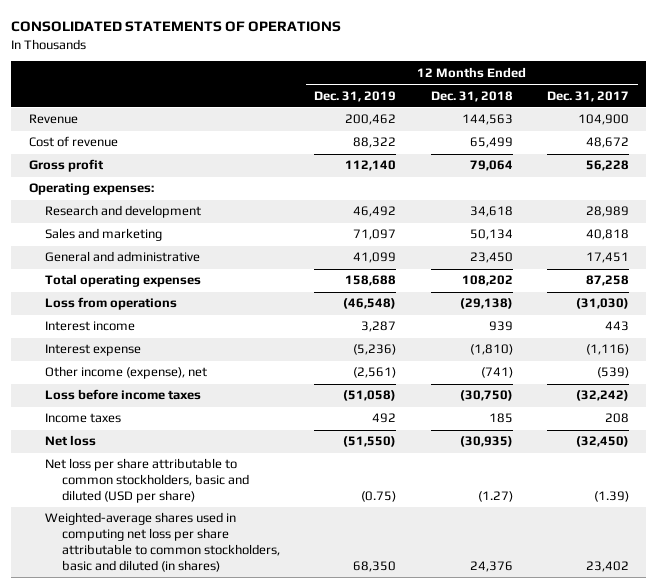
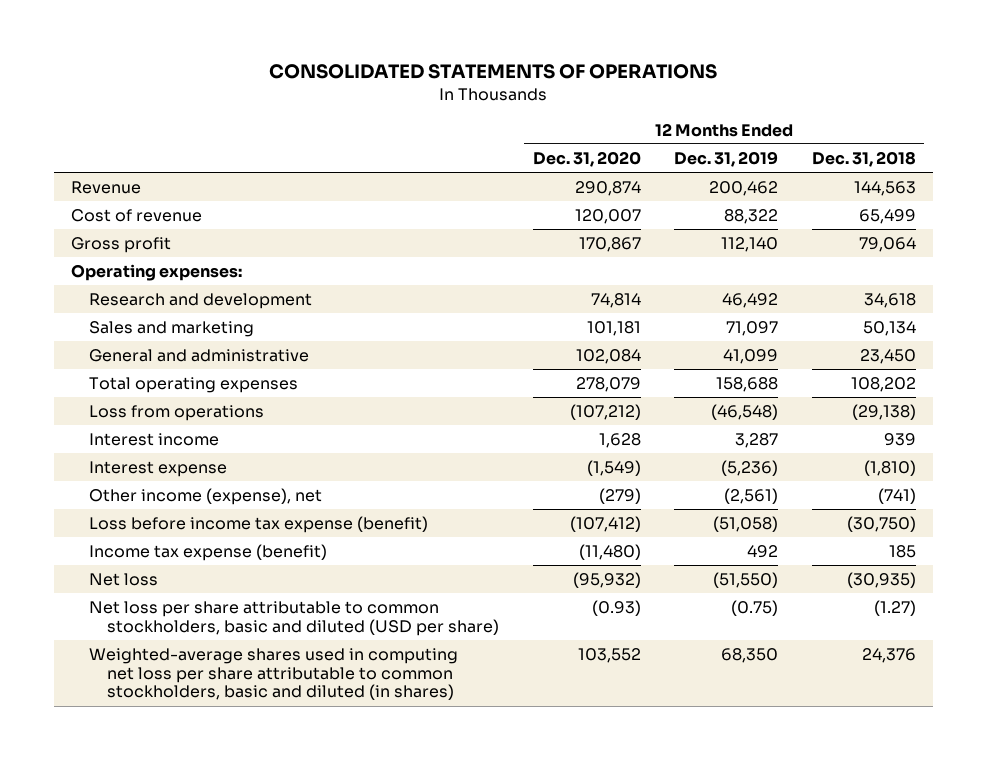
[547,90,630,102] Dec. 31, 2017 -> none
none -> [532,150,641,167] Dec. 31, 2020
[45,389,202,401] Loss before income taxes -> [88,515,428,533] Loss before income tax expense (benefit)
[45,413,122,424] Income taxes -> [88,543,327,561] Income tax expense (benefit)

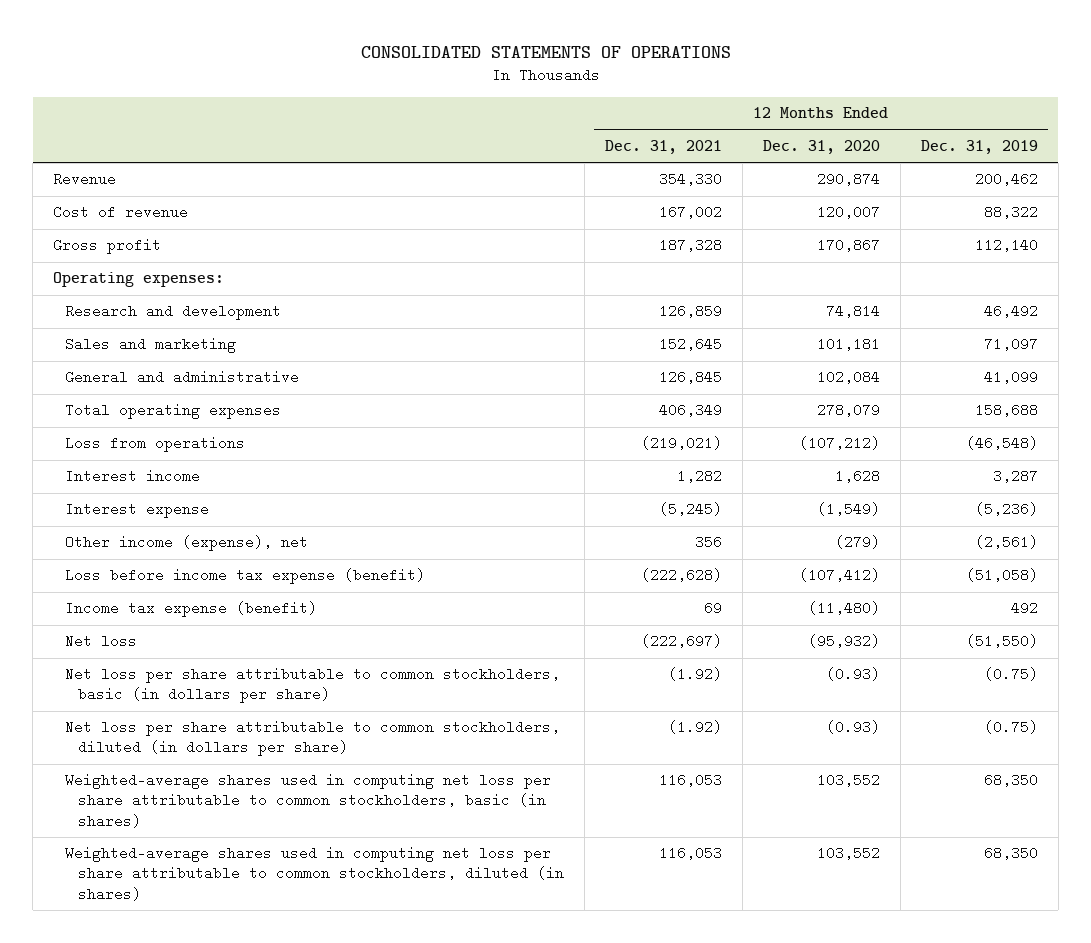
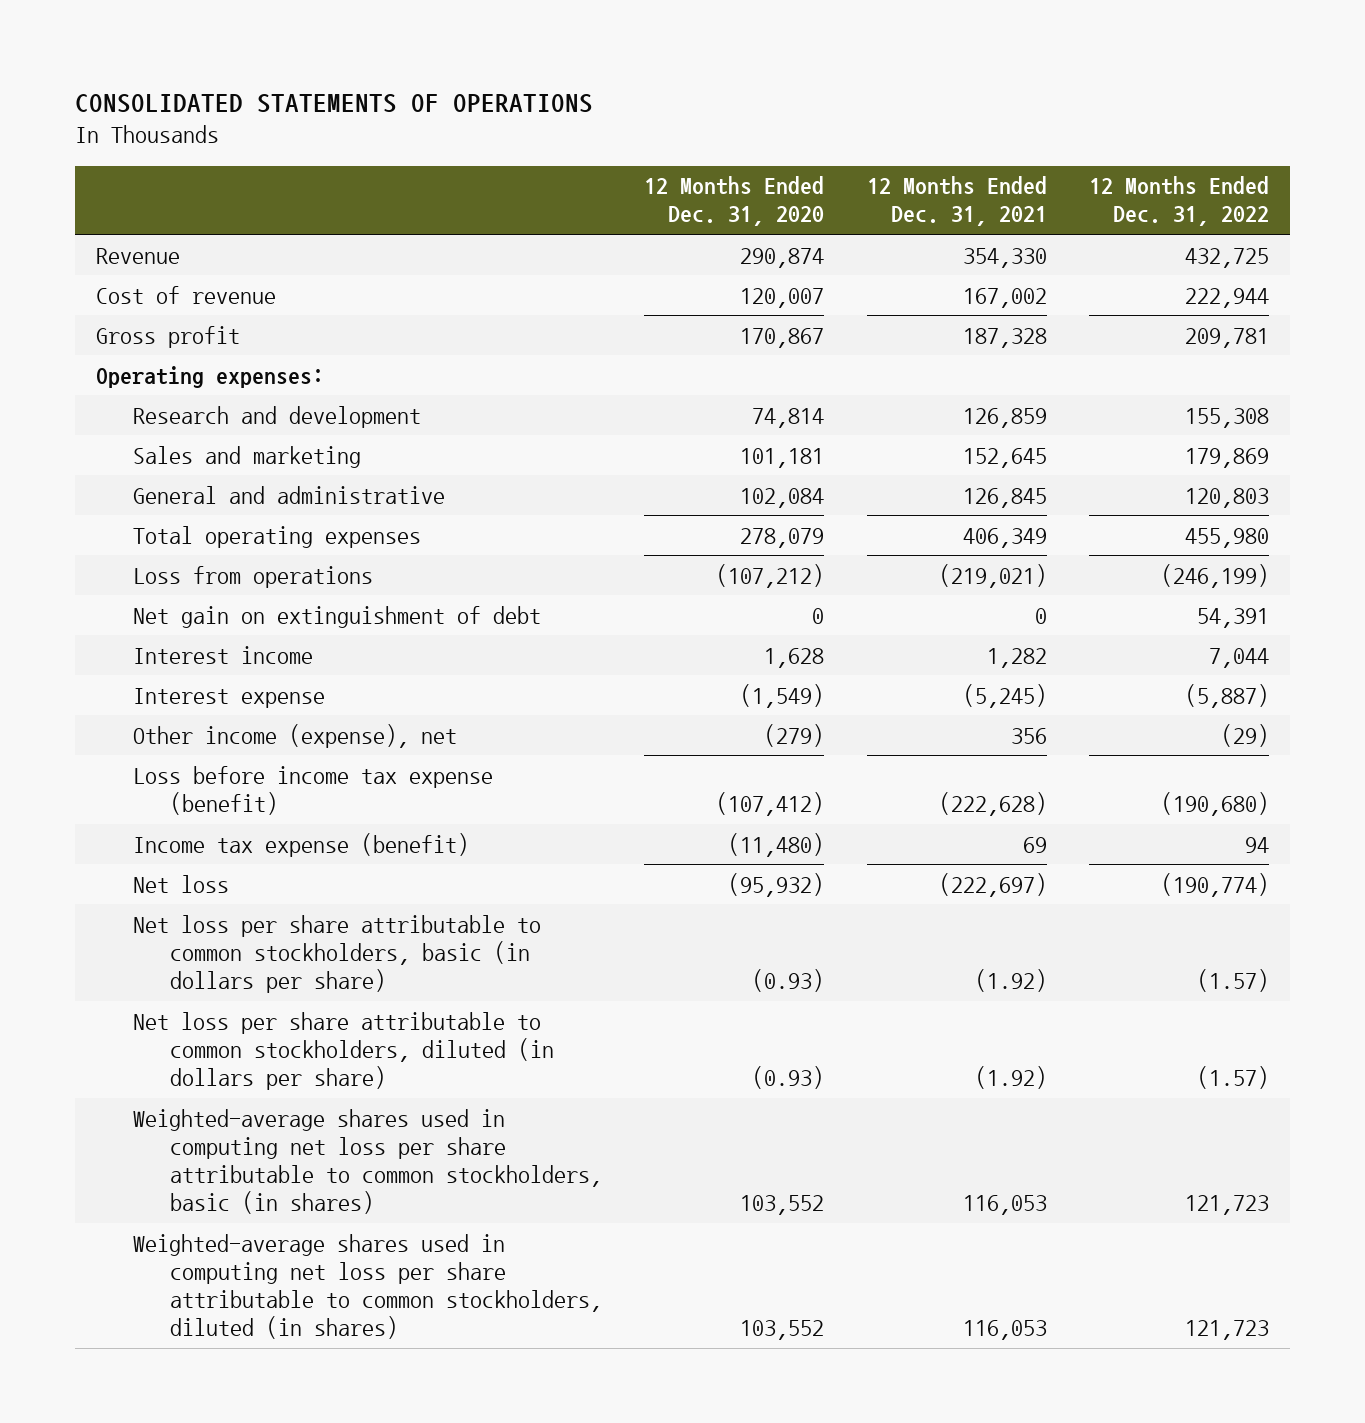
[920,139,1038,154] Dec. 31, 2019 -> none
none -> [1089,176,1270,227] 12 Months Ended Dec. 31, 2022
none -> [133,605,542,628] Net gain on extinguishment of debt

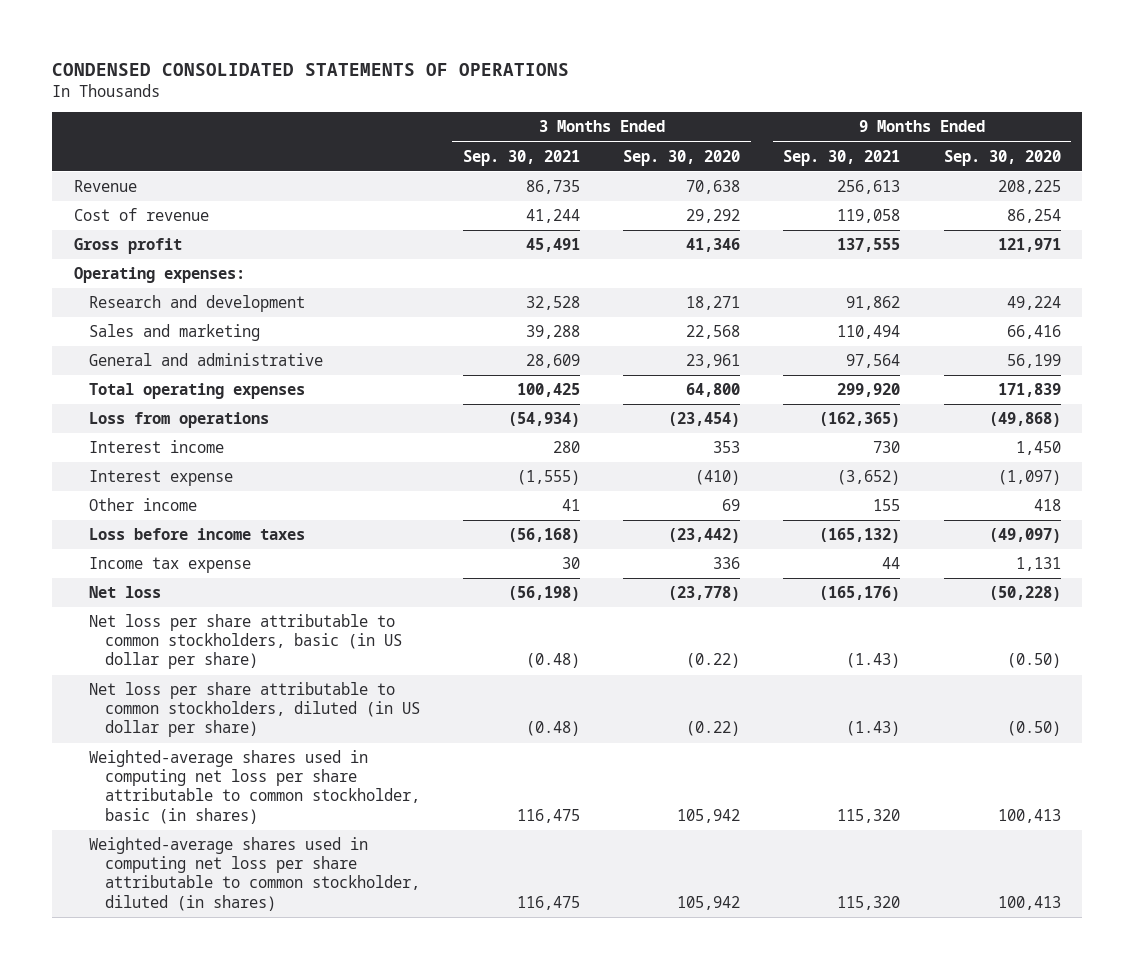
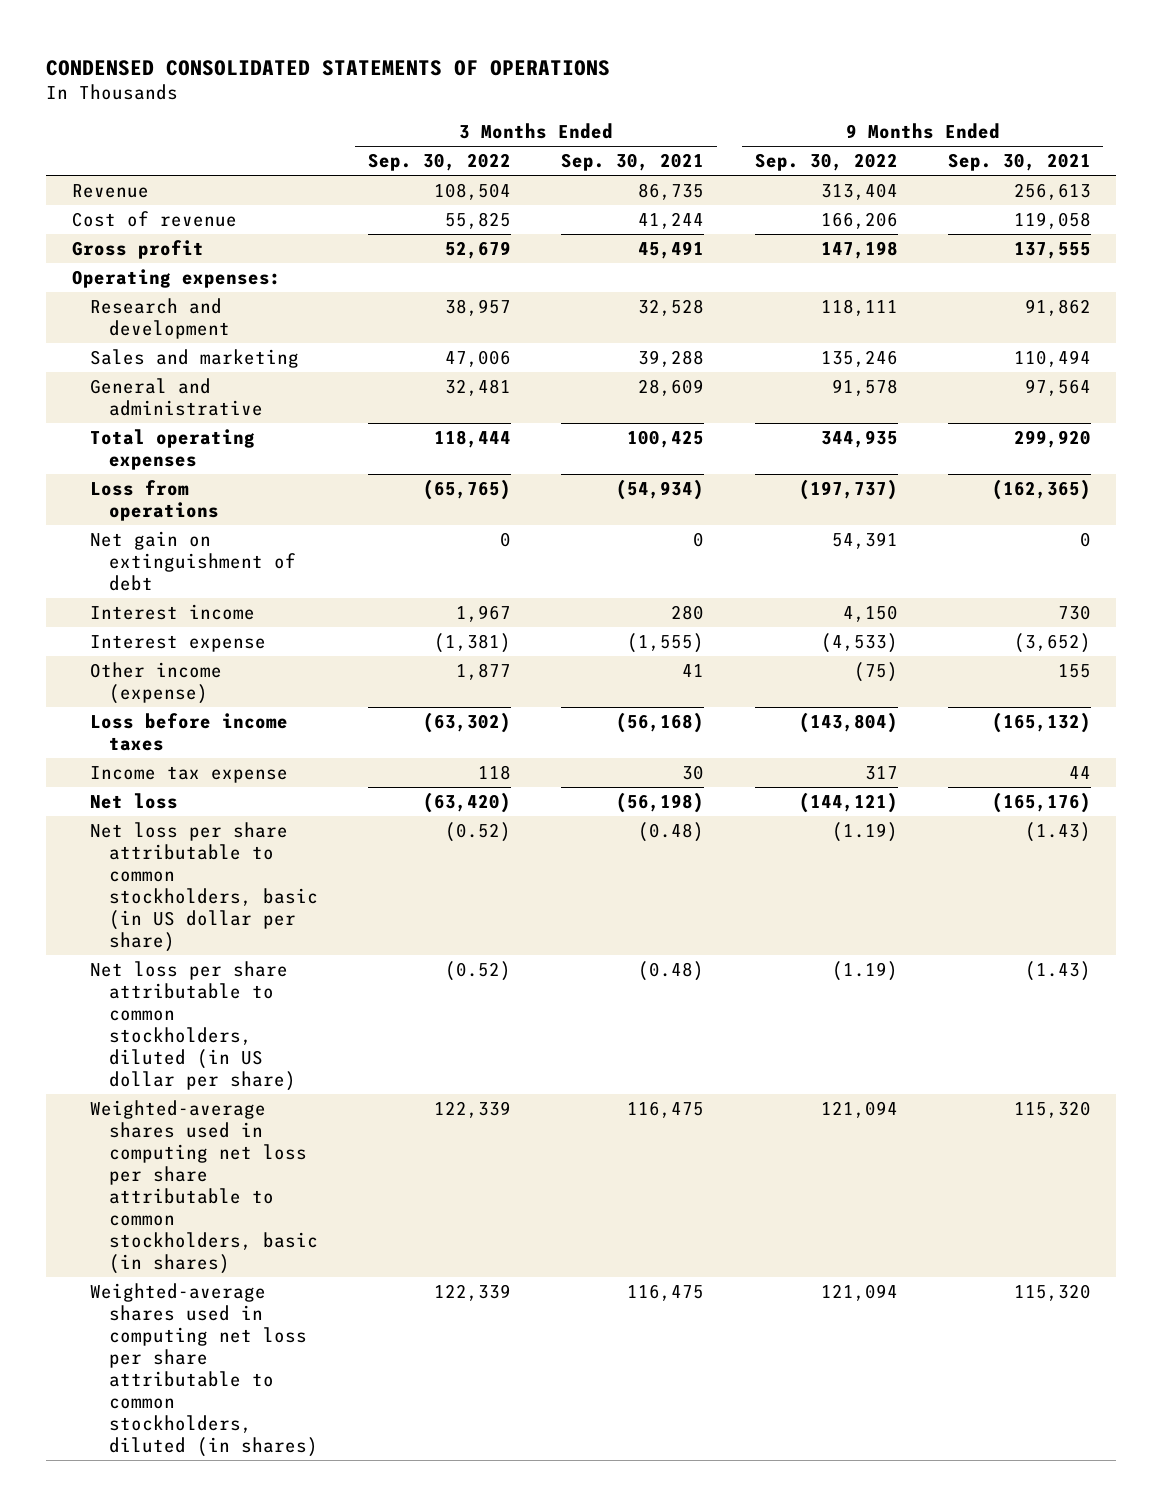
[623,149,741,166] Sep. 30, 2020 -> none
[943,149,1061,166] Sep. 30, 2020 -> none
none -> [367,153,511,172] Sep. 30, 2022
none -> [754,153,898,172] Sep. 30, 2022
none -> [90,530,296,591] Net gain on extinguishment of debt
[89,498,198,512] Other income -> [90,661,223,704] Other income (expense)
[89,750,421,824] Weighted-average shares used in computing net loss per share attributable to common stockholder, basic (in shares) -> [90,1099,318,1274] Weighted-average shares used in computing net loss per share attributable to common stockholders, basic (in shares)
[89,837,421,911] Weighted-average shares used in computing net loss per share attributable to common stockholder, diluted (in shares) -> [90,1282,318,1457] Weighted-average shares used in computing net loss per share attributable to common stockholders, diluted (in shares)

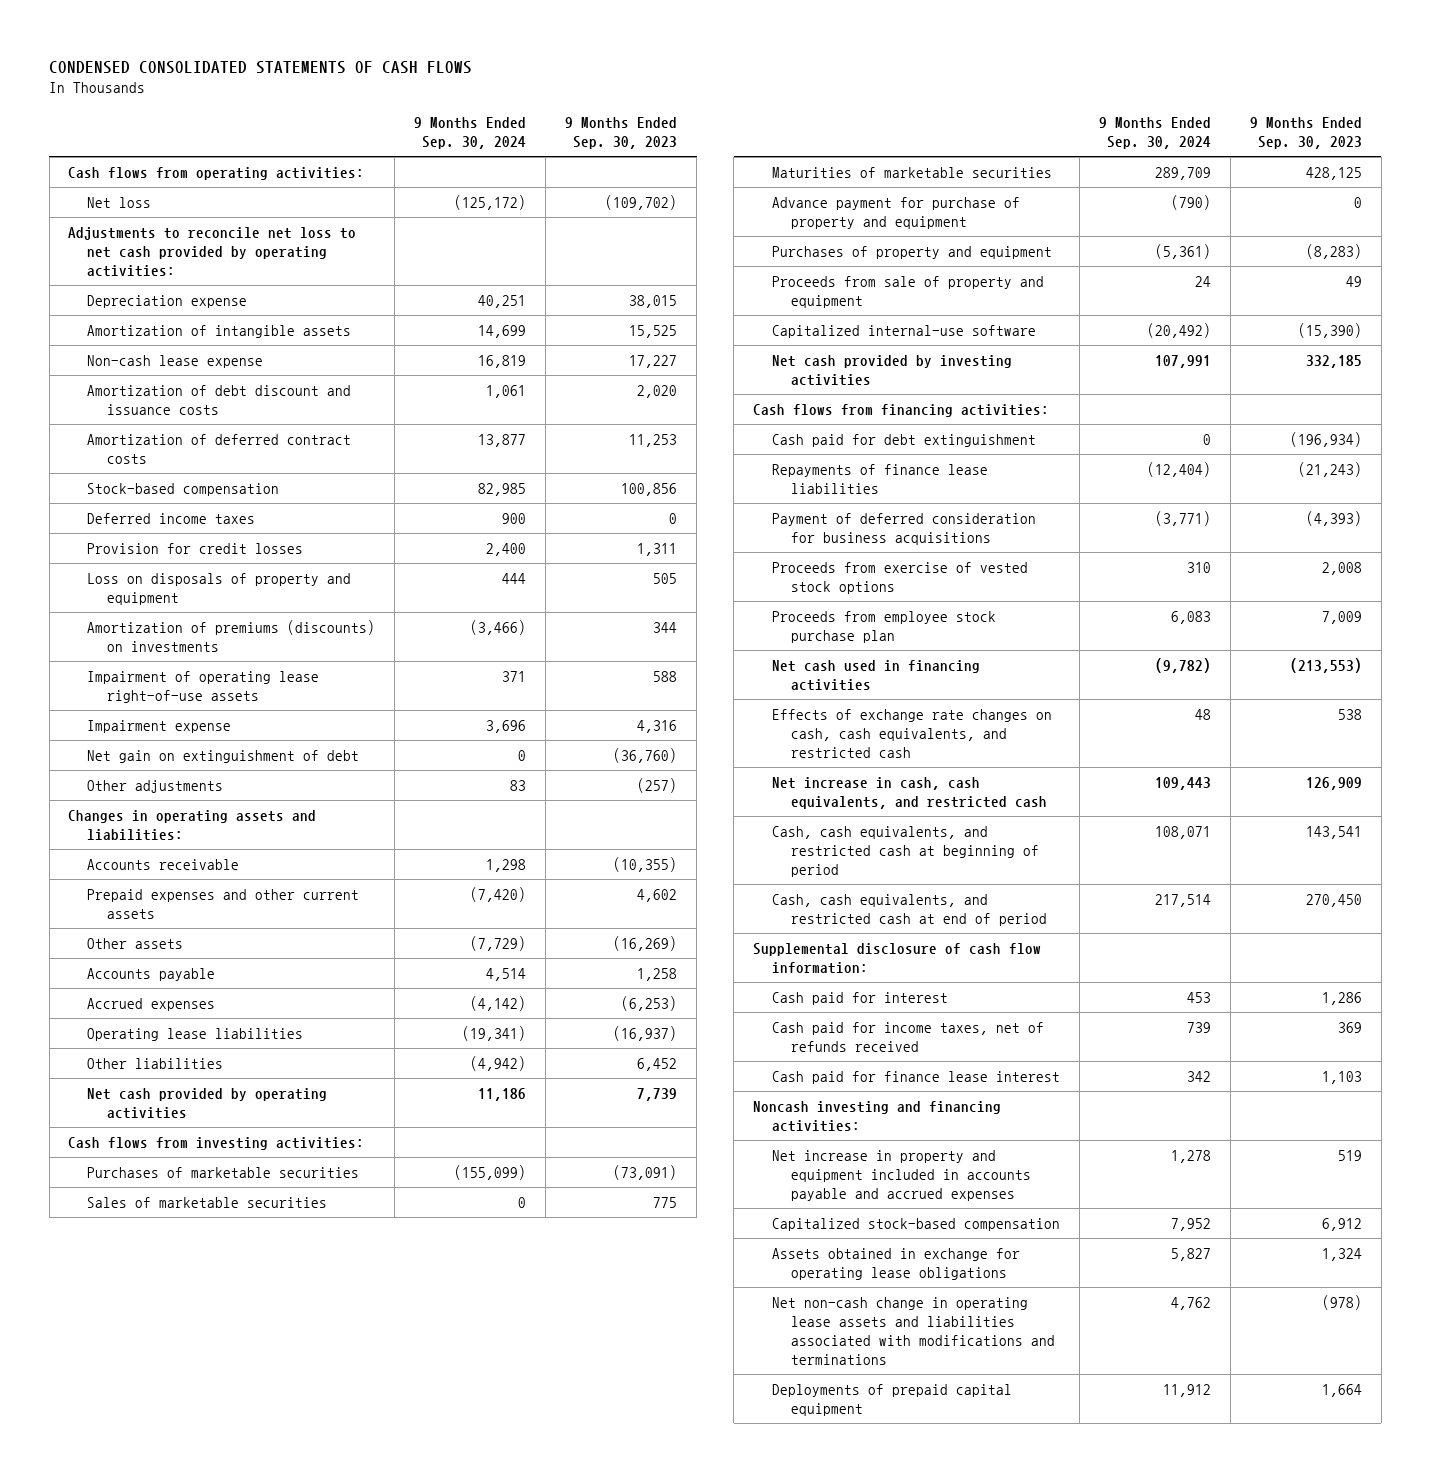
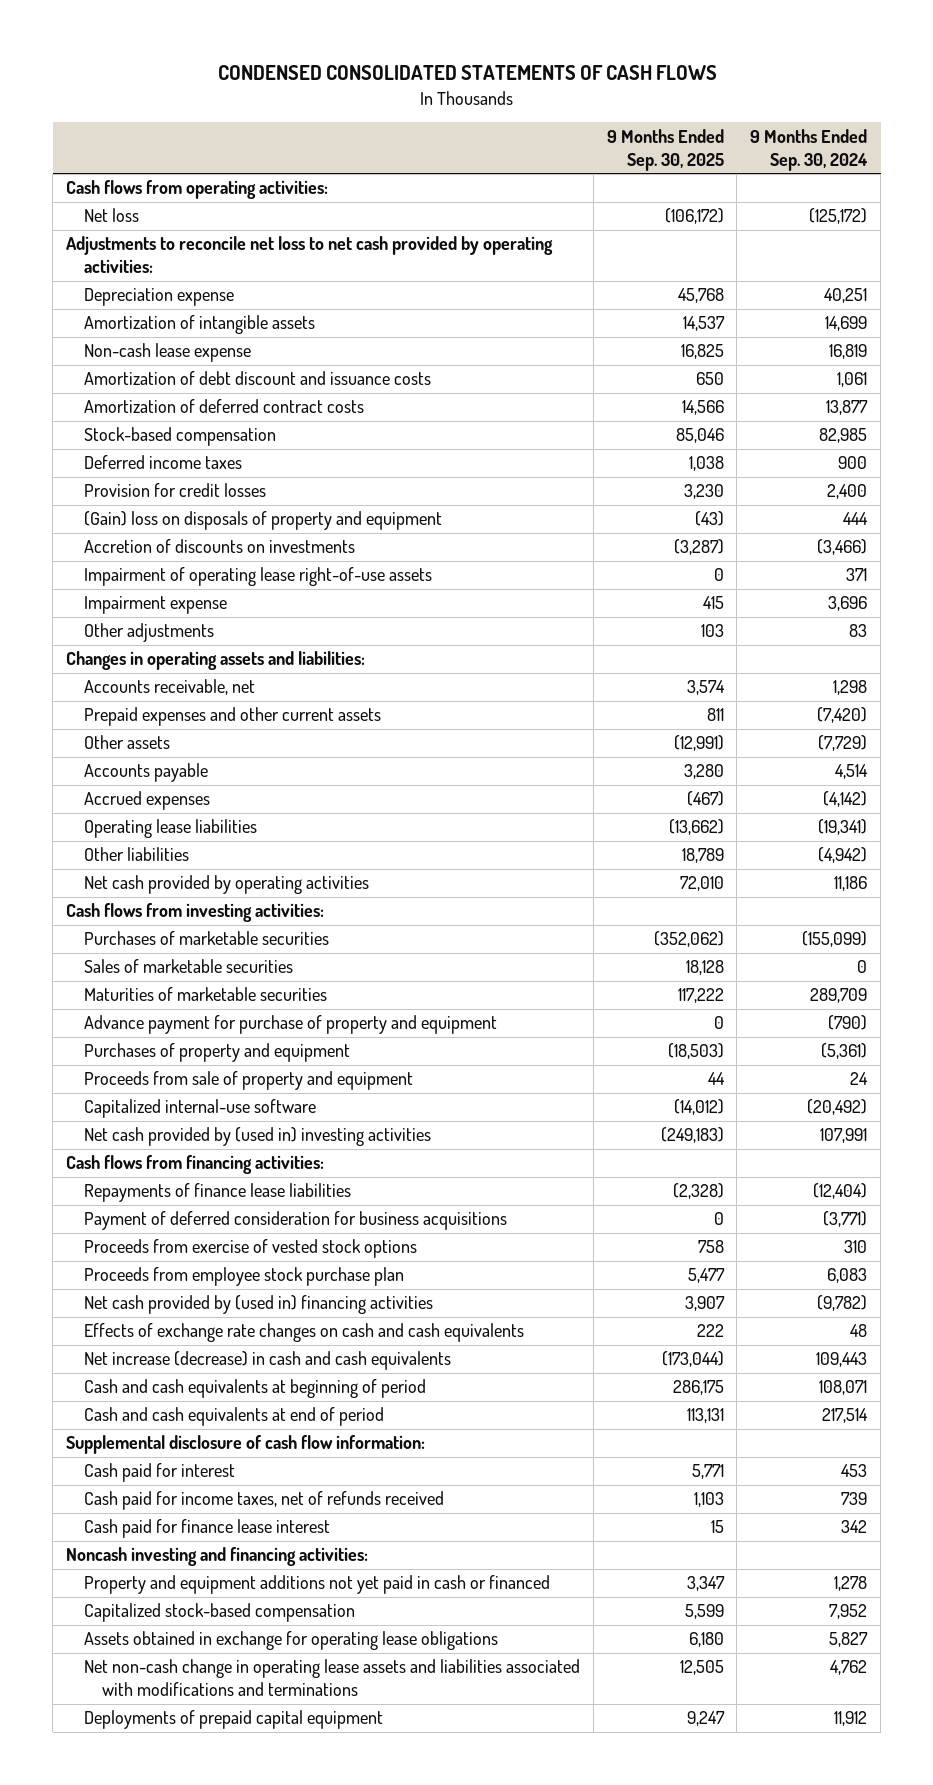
[565,116,678,149] 9 Months Ended Sep. 30, 2023 -> none
none -> [606,128,724,171] 9 Months Ended Sep. 30, 2025
[87,572,352,605] Loss on disposals of property and equipment -> [84,511,443,531] (Gain) loss on disposals of property and equipment
[87,619,376,652] Amortization of premiums (discounts) on investments -> [84,539,356,554] Accretion of discounts on investments
[87,749,360,763] Net gain on extinguishment of debt -> none
[87,858,240,870] Accounts receivable -> [84,679,256,696] Accounts receivable, net
[772,354,1013,386] Net cash provided by investing activities -> [84,1127,432,1147] Net cash provided by (used in) investing activities
[772,433,1037,447] Cash paid for debt extinguishment -> none
[772,659,981,691] Net cash used in financing activities -> [84,1295,434,1315] Net cash provided by (used in) financing activities
[772,708,1053,759] Effects of exchange rate changes on cash, cash equivalents, and restricted cash -> [84,1323,525,1343] Effects of exchange rate changes on cash and cash equivalents
[772,776,1048,809] Net increase in cash, cash equivalents, and restricted cash -> [84,1351,452,1371] Net increase (decrease) in cash and cash equivalents
[772,825,1040,878] Cash, cash equivalents, and restricted cash at beginning of period -> [84,1379,427,1399] Cash and cash equivalents at beginning of period
[772,893,1048,926] Cash, cash equivalents, and restricted cash at end of period -> [84,1407,385,1427] Cash and cash equivalents at end of period
[772,1149,1032,1202] Net increase in property and equipment included in accounts payable and accrued expenses -> [84,1575,551,1595] Property and equipment additions not yet paid in cash or financed

